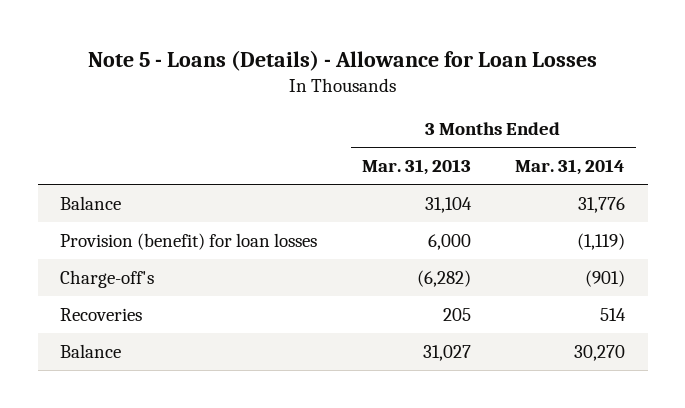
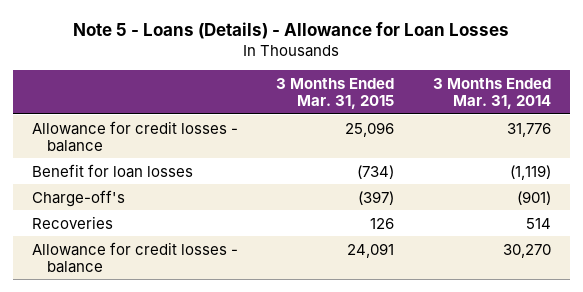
[361,159,471,176] Mar. 31, 2013 -> none
none -> [276,77,395,109] 3 Months Ended Mar. 31, 2015
[60,195,122,210] Balance -> [31,120,238,152] Allowance for credit losses - balance
[60,232,318,250] Provision (benefit) for loan losses -> [31,163,193,178] Benefit for loan losses
[60,343,122,358] Balance -> [31,241,238,273] Allowance for credit losses - balance

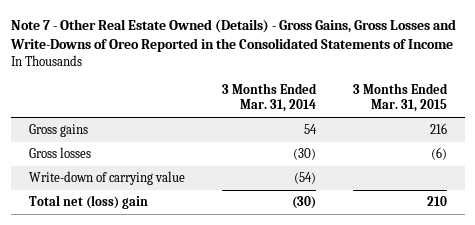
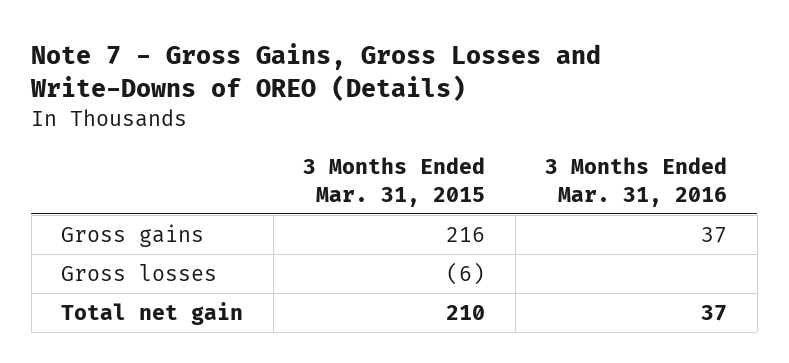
[9,18,456,52] Note 7 - Other Real Estate Owned (Details) - Gross Gains, Gross Losses and Write-Downs of Oreo Reported in the Consolidated Statements of Income -> [30,43,602,102] Note 7 - Gross Gains, Gross Losses and Write-Downs of OREO (Details)
[221,82,317,113] 3 Months Ended Mar. 31, 2014 -> none
none -> [545,157,728,207] 3 Months Ended Mar. 31, 2016
[28,171,185,186] Write-down of carrying value -> none
[28,195,148,210] Total net (loss) gain -> [61,302,244,326] Total net gain

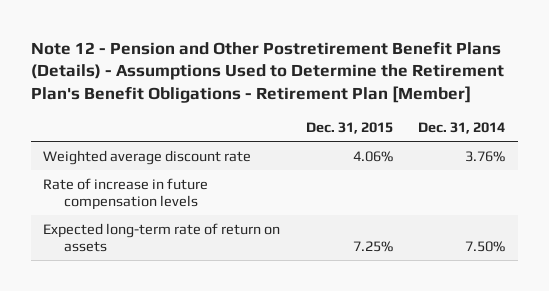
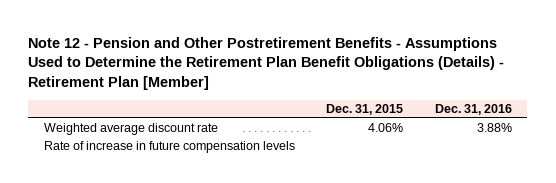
[30,40,504,103] Note 12 - Pension and Other Postretirement Benefit Plans (Details) - Assumptions Used to Determine the Retirement Plan's Benefit Obligations - Retirement Plan [Member] -> [28,36,505,90] Note 12 - Pension and Other Postretirement Benefits - Assumptions Used to Determine the Retirement Plan Benefit Obligations (Details) - Retirement Plan [Member]
[418,122,506,135] Dec. 31, 2014 -> none
none -> [434,103,512,115] Dec. 31, 2016
[43,222,281,253] Expected long-term rate of return on assets -> none

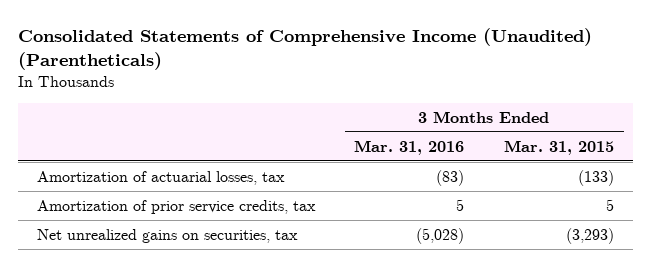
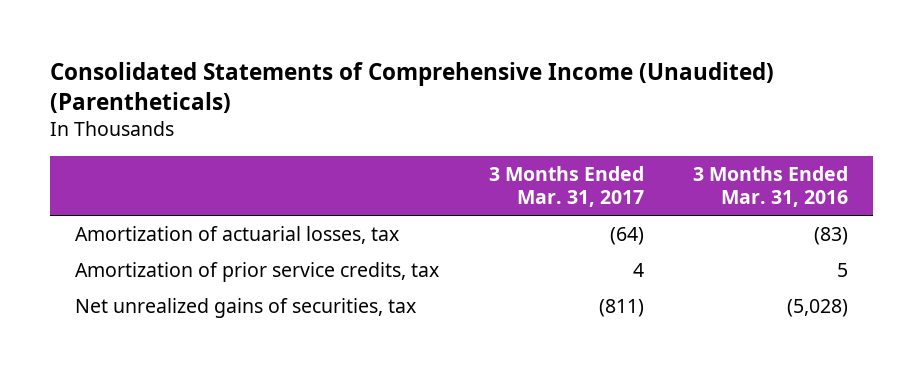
[503,139,614,155] Mar. 31, 2015 -> none
none -> [488,165,644,208] 3 Months Ended Mar. 31, 2017
[37,228,299,243] Net unrealized gains on securities, tax -> [74,298,416,319] Net unrealized gains of securities, tax

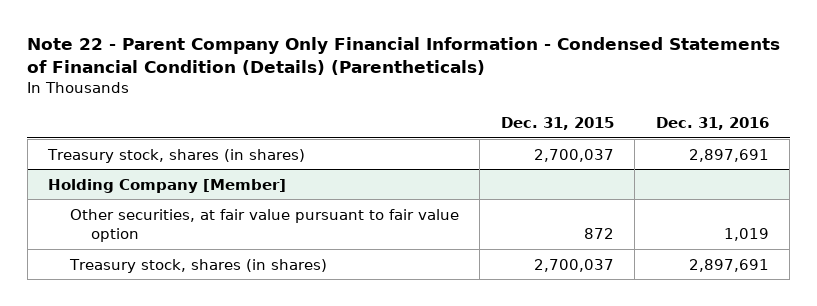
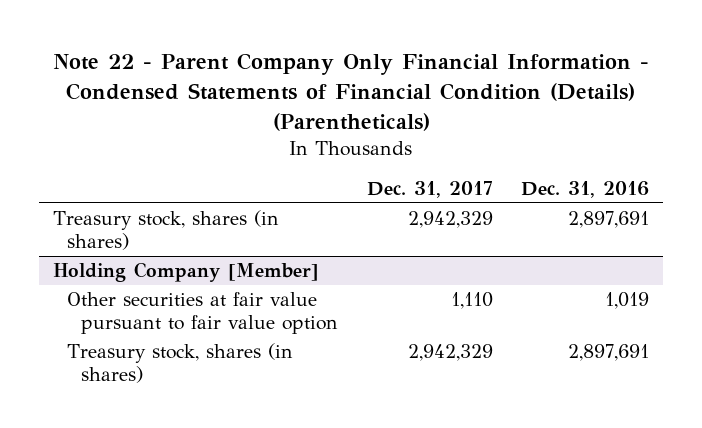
[500,117,614,131] Dec. 31, 2015 -> none
none -> [366,181,493,199] Dec. 31, 2017
[69,208,459,242] Other securities, at fair value pursuant to fair value option -> [67,291,339,335] Other securities at fair value pursuant to fair value option

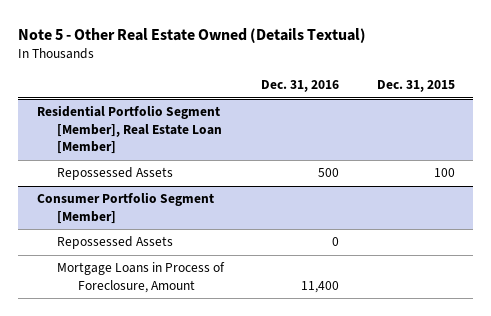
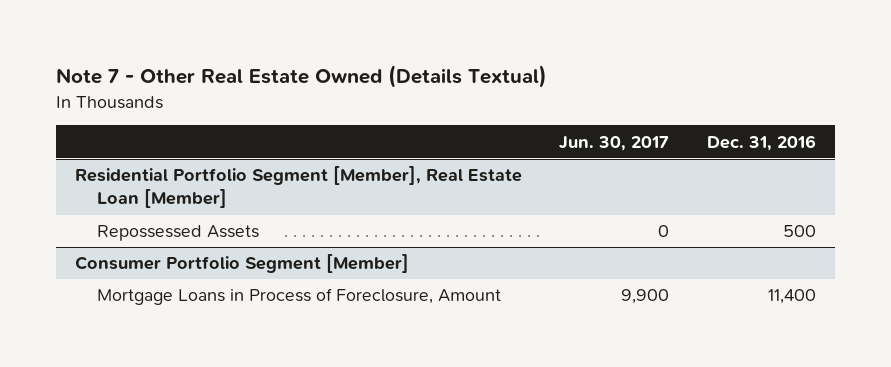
[18,27,367,43] Note 5 - Other Real Estate Owned (Details Textual) -> [55,65,547,89] Note 7 - Other Real Estate Owned (Details Textual)
[376,80,455,93] Dec. 31, 2015 -> none
none -> [559,135,670,151] Jun. 30, 2017
[57,236,174,250] Repossessed Assets -> none

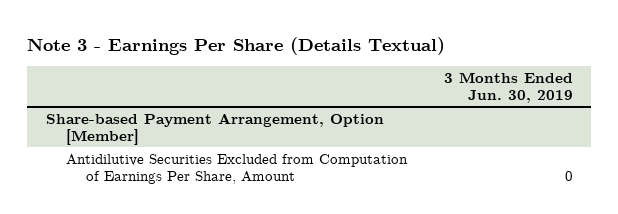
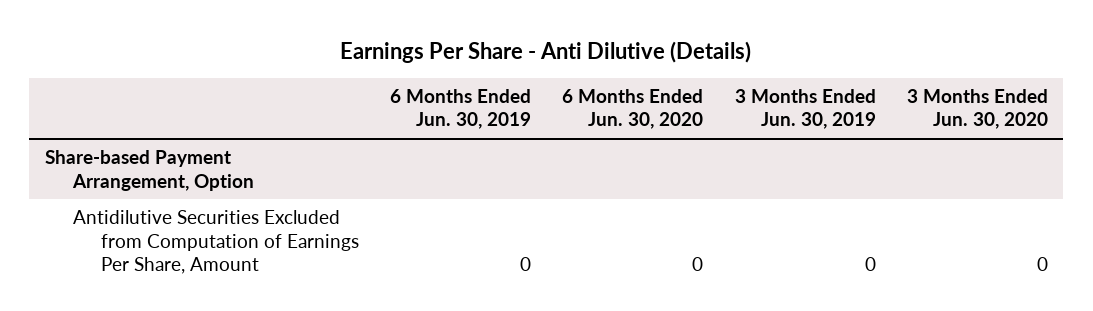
[27,36,446,55] Note 3 - Earnings Per Share (Details Textual) -> [340,40,752,63] Earnings Per Share - Anti Dilutive (Details)
none -> [390,89,532,130] 6 Months Ended Jun. 30, 2019
none -> [562,89,704,130] 6 Months Ended Jun. 30, 2020
none -> [906,89,1048,130] 3 Months Ended Jun. 30, 2020
[45,112,384,146] Share-based Payment Arrangement, Option [Member] -> [45,150,255,191] Share-based Payment Arrangement, Option

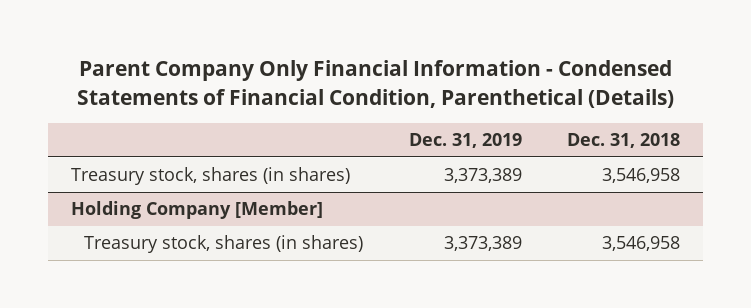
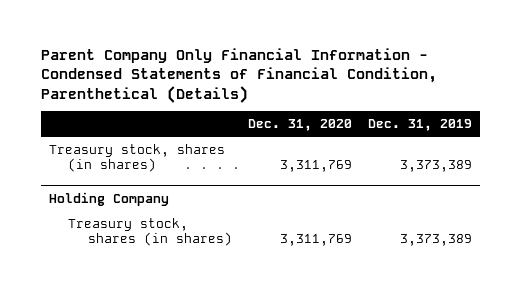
[567,133,681,149] Dec. 31, 2018 -> none
none -> [248,118,353,131] Dec. 31, 2020
[70,201,323,220] Holding Company [Member] -> [48,191,169,206] Holding Company

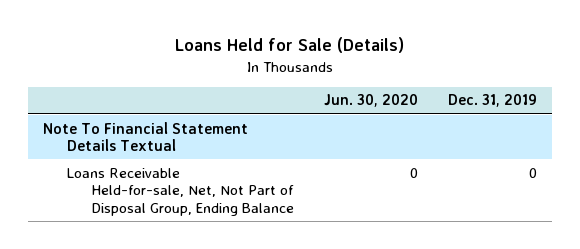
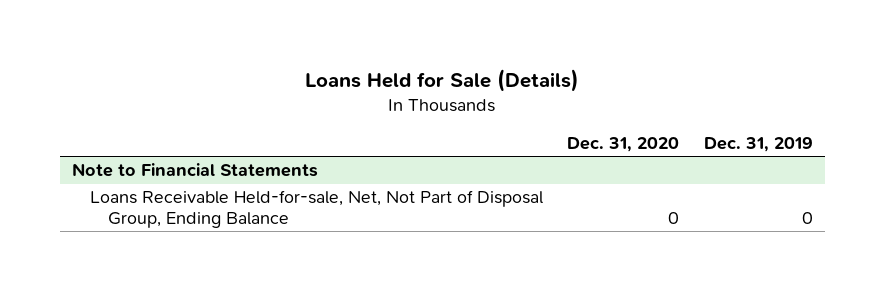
[323,94,418,108] Jun. 30, 2020 -> none
none -> [567,136,680,152] Dec. 31, 2020
[42,121,248,152] Note To Financial Statement Details Textual -> [71,163,318,178] Note to Financial Statements

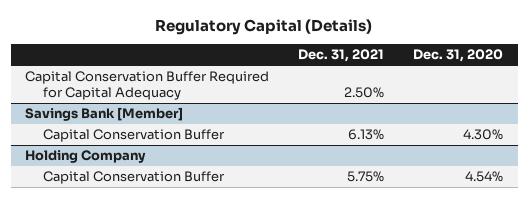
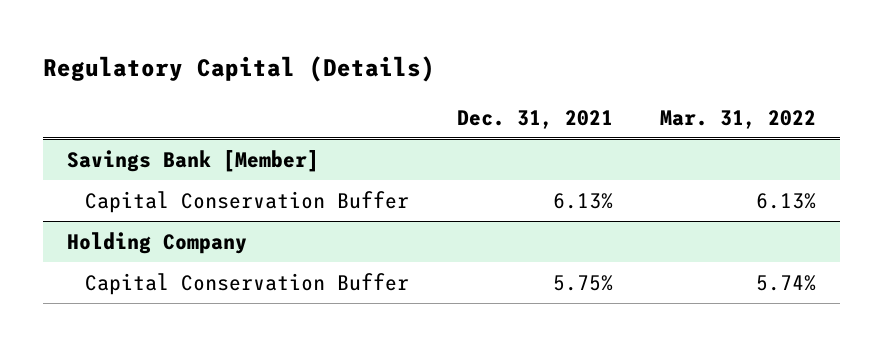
[413,49,504,63] Dec. 31, 2020 -> none
none -> [660,109,817,129] Mar. 31, 2022
[25,71,270,100] Capital Conservation Buffer Required for Capital Adequacy -> none

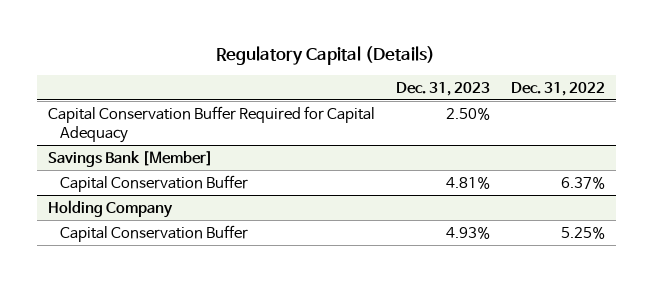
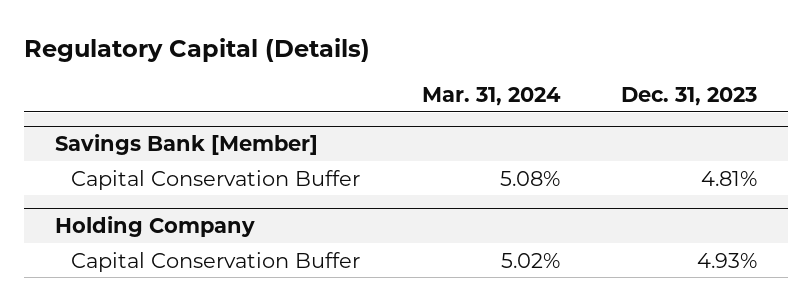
[511,81,606,96] Dec. 31, 2022 -> none
none -> [421,87,561,107] Mar. 31, 2024
[47,105,375,143] Capital Conservation Buffer Required for Capital Adequacy -> none

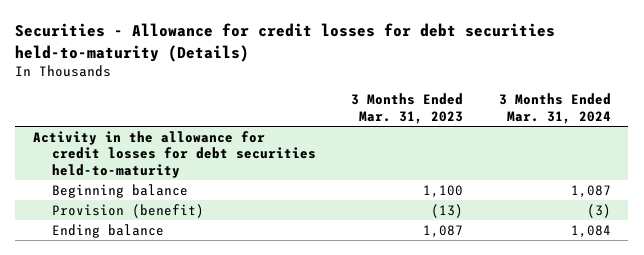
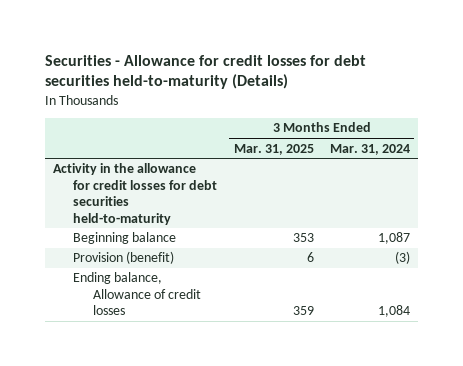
[351,93,464,124] 3 Months Ended Mar. 31, 2023 -> none
none -> [233,143,314,155] Mar. 31, 2025
[52,223,165,238] Ending balance -> [73,272,202,316] Ending balance, Allowance of credit losses

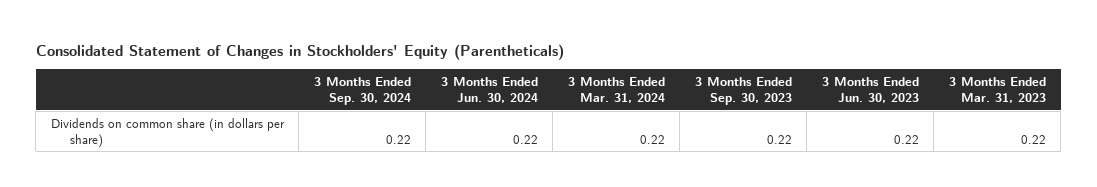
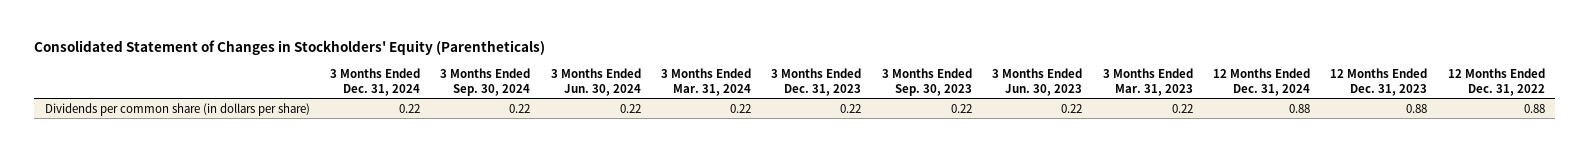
none -> [329,67,420,96] 3 Months Ended Dec. 31, 2024
none -> [771,67,862,96] 3 Months Ended Dec. 31, 2023
none -> [1212,67,1310,96] 12 Months Ended Dec. 31, 2024
none -> [1330,67,1428,96] 12 Months Ended Dec. 31, 2023
none -> [1447,67,1545,96] 12 Months Ended Dec. 31, 2022
[50,117,285,148] Dividends on common share (in dollars per share) -> [44,102,310,116] Dividends per common share (in dollars per share)

